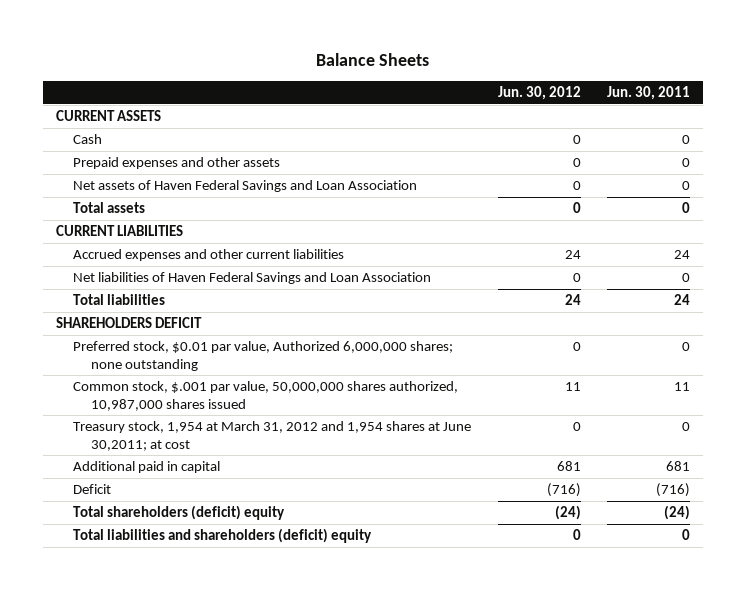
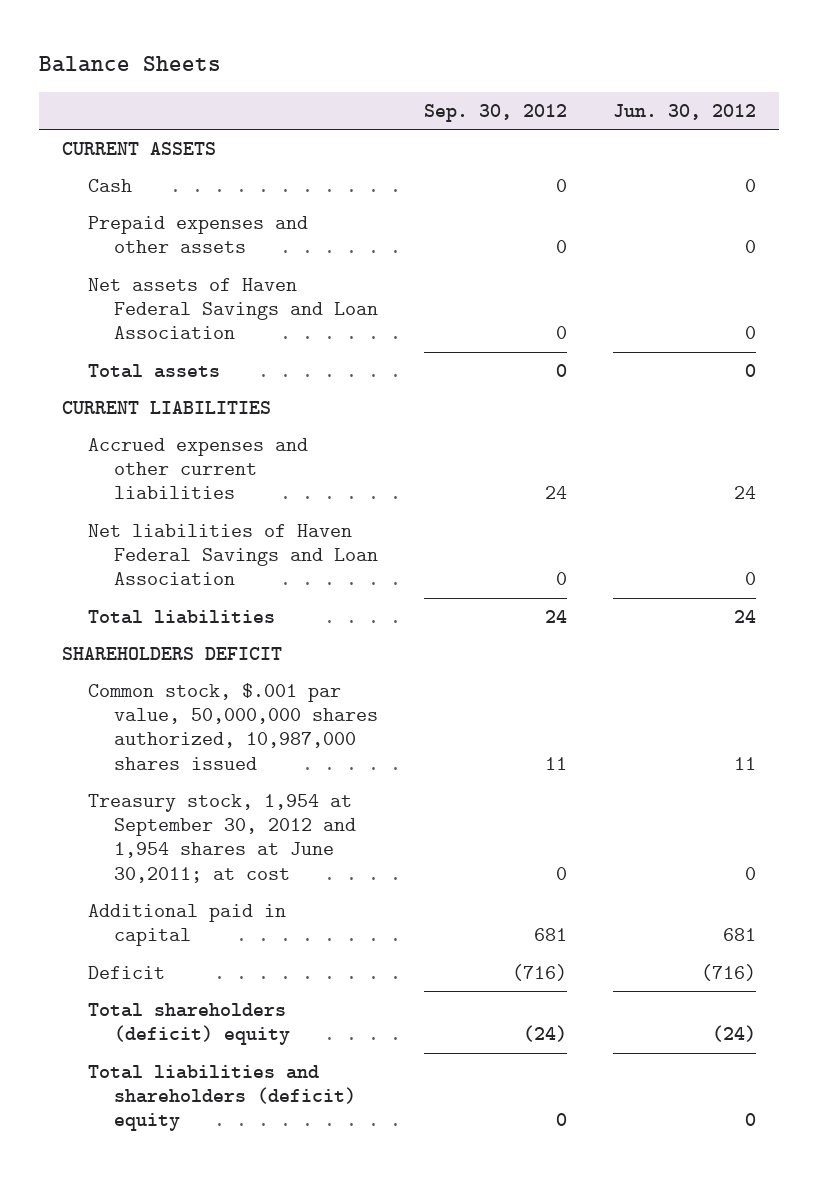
[606,86,690,101] Jun. 30, 2011 -> none
none -> [423,104,567,123] Sep. 30, 2012
[73,341,454,371] Preferred stock, $0.01 par value, Authorized 6,000,000 shares; none outstanding -> none
[73,421,472,451] Treasury stock, 1,954 at March 31, 2012 and 1,954 shares at June 30,2011; at cost -> [88,794,356,883] Treasury stock, 1,954 at September 30, 2012 and 1,954 shares at June 30,2011; at cost

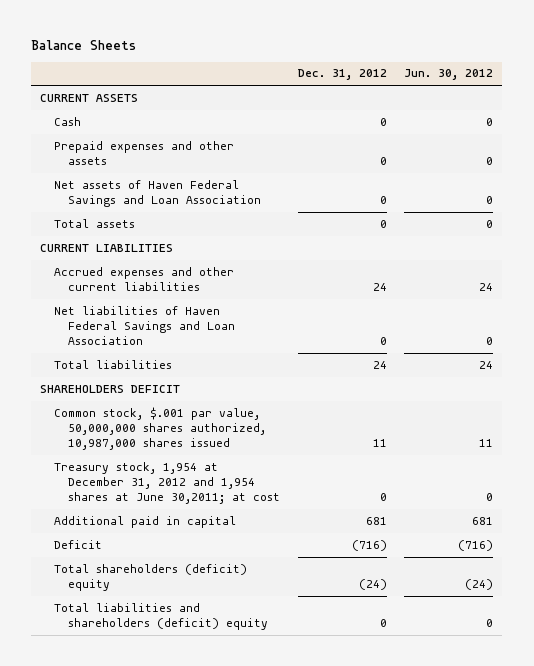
[423,104,567,123] Sep. 30, 2012 -> none
none -> [297,69,387,81] Dec. 31, 2012
[88,794,356,883] Treasury stock, 1,954 at September 30, 2012 and 1,954 shares at June 30,2011; at cost -> [53,461,280,504] Treasury stock, 1,954 at December 31, 2012 and 1,954 shares at June 30,2011; at cost

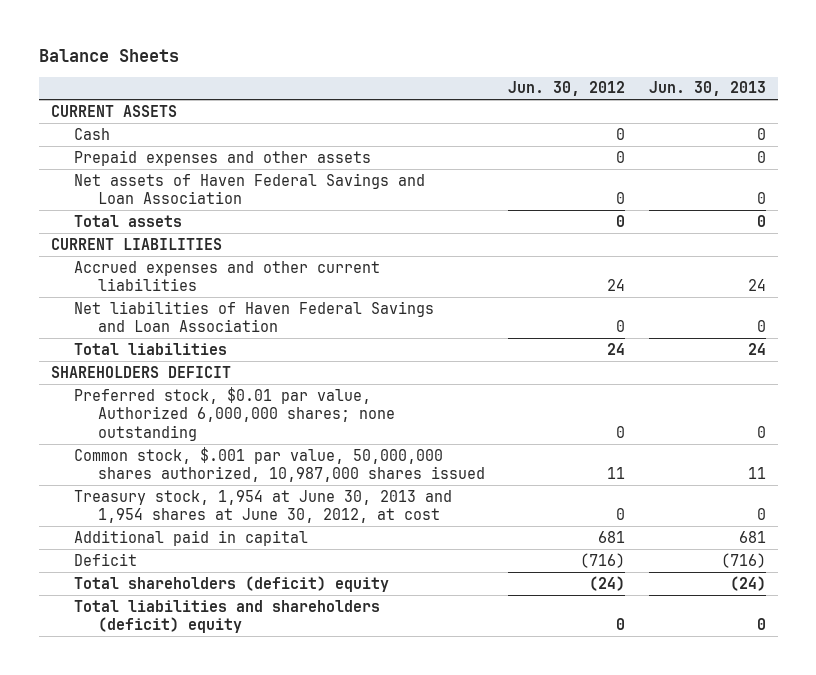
[297,69,387,81] Dec. 31, 2012 -> none
none -> [648,81,766,97] Jun. 30, 2013
none -> [74,386,395,441] Preferred stock, $0.01 par value, Authorized 6,000,000 shares; none outstanding
[53,461,280,504] Treasury stock, 1,954 at December 31, 2012 and 1,954 shares at June 30,2011; at cost -> [74,489,453,524] Treasury stock, 1,954 at June 30, 2013 and 1,954 shares at June 30, 2012, at cost

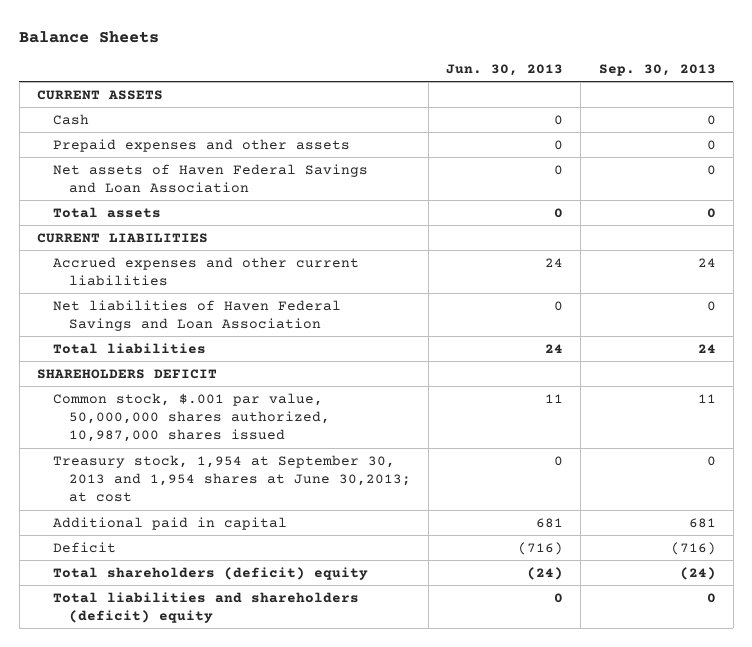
[508,81,626,97] Jun. 30, 2012 -> none
none -> [598,64,716,77] Sep. 30, 2013
[74,386,395,441] Preferred stock, $0.01 par value, Authorized 6,000,000 shares; none outstanding -> none
[74,489,453,524] Treasury stock, 1,954 at June 30, 2013 and 1,954 shares at June 30, 2012, at cost -> [52,454,411,503] Treasury stock, 1,954 at September 30, 2013 and 1,954 shares at June 30,2013; at cost

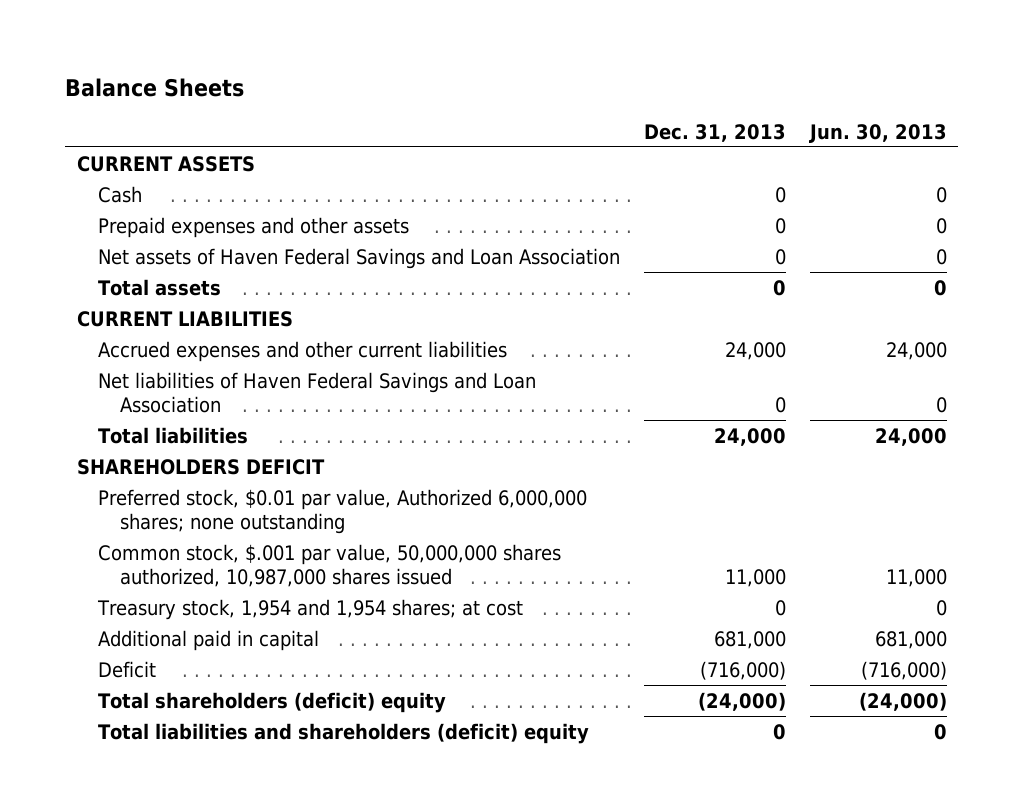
[598,64,716,77] Sep. 30, 2013 -> none
none -> [643,123,786,142] Dec. 31, 2013
[545,257,564,267] 24 -> [885,341,947,360] 24,000
[545,343,564,353] 24 -> [874,427,947,446] 24,000
none -> [98,488,588,535] Preferred stock, $0.01 par value, Authorized 6,000,000 shares; none outstanding
[545,393,564,403] 11 -> [885,569,947,588] 11,000
[52,454,411,503] Treasury stock, 1,954 at September 30, 2013 and 1,954 shares at June 30,2013; at cost -> [97,598,524,620] Treasury stock, 1,954 and 1,954 shares; at cost
[536,517,564,528] 681 -> [874,630,947,649] 681,000
[518,541,564,555] (716) -> [860,660,947,680] (716,000)
[527,566,564,580] (24) -> [858,691,947,711] (24,000)

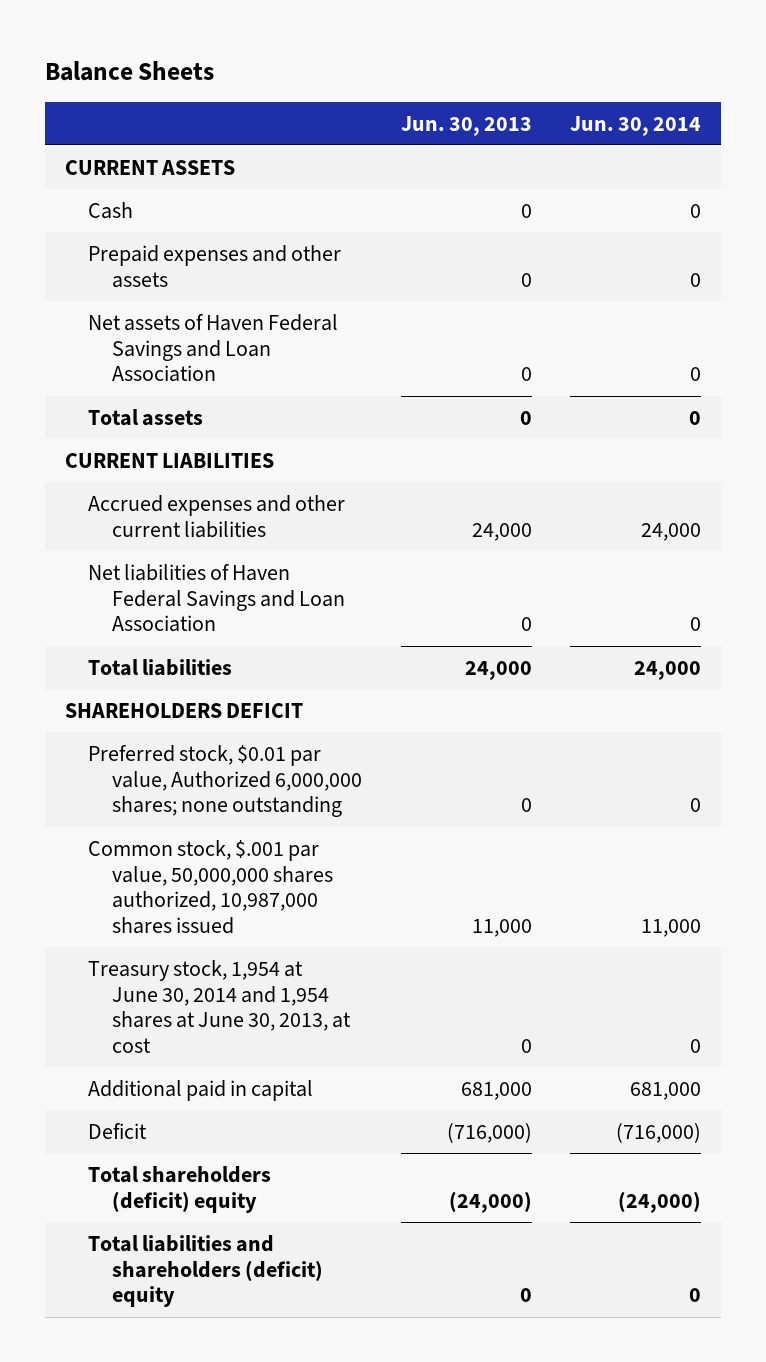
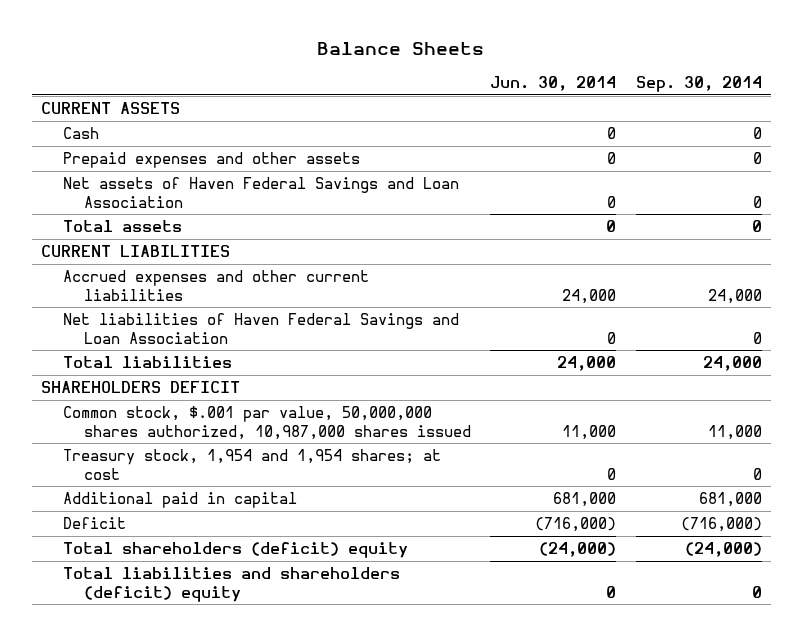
[400,115,532,136] Jun. 30, 2013 -> none
none -> [635,76,762,93] Sep. 30, 2014
[88,744,362,818] Preferred stock, $0.01 par value, Authorized 6,000,000 shares; none outstanding -> none
[88,959,351,1054] Treasury stock, 1,954 at June 30, 2014 and 1,954 shares at June 30, 2013, at cost -> [62,449,441,480] Treasury stock, 1,954 and 1,954 shares; at cost

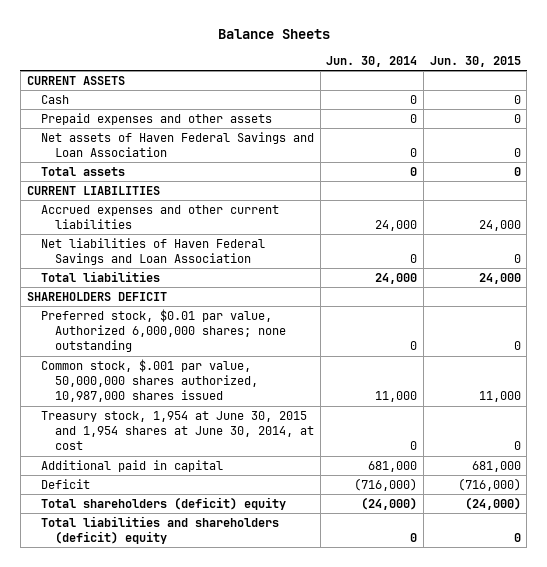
[635,76,762,93] Sep. 30, 2014 -> none
none -> [429,56,521,68] Jun. 30, 2015
none -> [40,308,286,353] Preferred stock, $0.01 par value, Authorized 6,000,000 shares; none outstanding
[62,449,441,480] Treasury stock, 1,954 and 1,954 shares; at cost -> [40,410,314,451] Treasury stock, 1,954 at June 30, 2015 and 1,954 shares at June 30, 2014, at cost

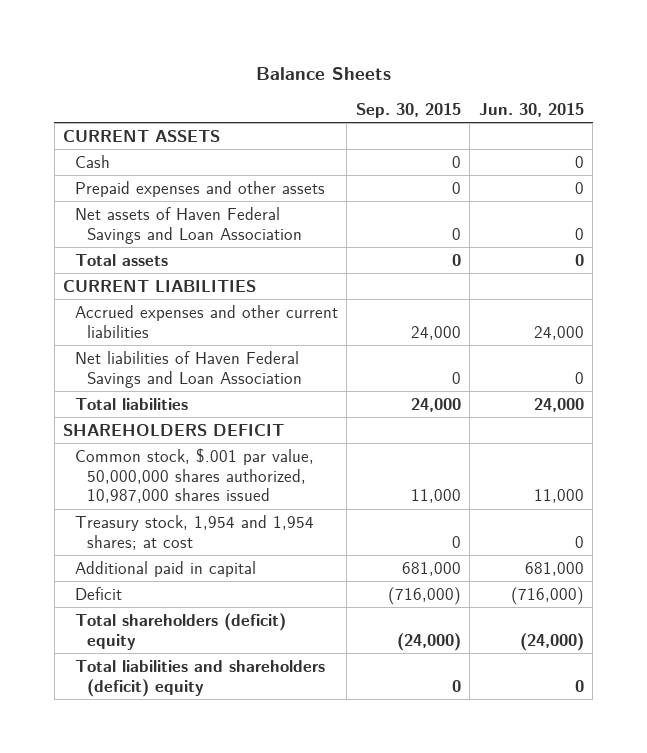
[326,56,418,68] Jun. 30, 2014 -> none
none -> [355,103,461,119] Sep. 30, 2015
[40,308,286,353] Preferred stock, $0.01 par value, Authorized 6,000,000 shares; none outstanding -> none
[40,410,314,451] Treasury stock, 1,954 at June 30, 2015 and 1,954 shares at June 30, 2014, at cost -> [74,514,314,550] Treasury stock, 1,954 and 1,954 shares; at cost

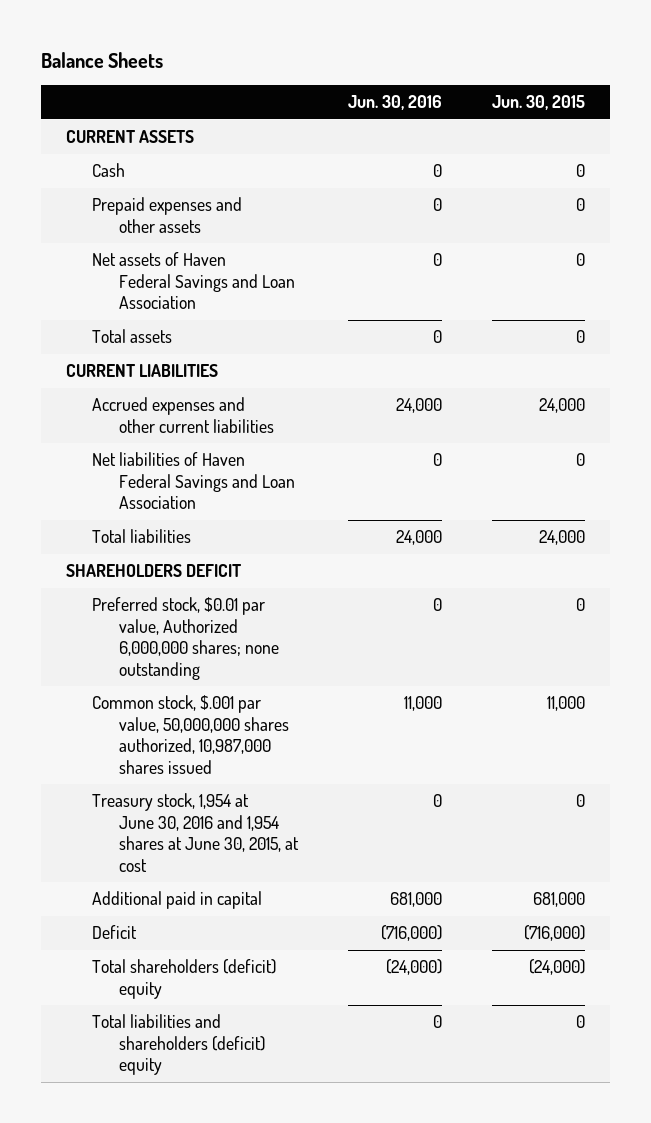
[355,103,461,119] Sep. 30, 2015 -> none
none -> [348,95,443,111] Jun. 30, 2016
none -> [92,597,279,681] Preferred stock, $0.01 par value, Authorized 6,000,000 shares; none outstanding
[74,514,314,550] Treasury stock, 1,954 and 1,954 shares; at cost -> [92,793,299,873] Treasury stock, 1,954 at June 30, 2016 and 1,954 shares at June 30, 2015, at cost

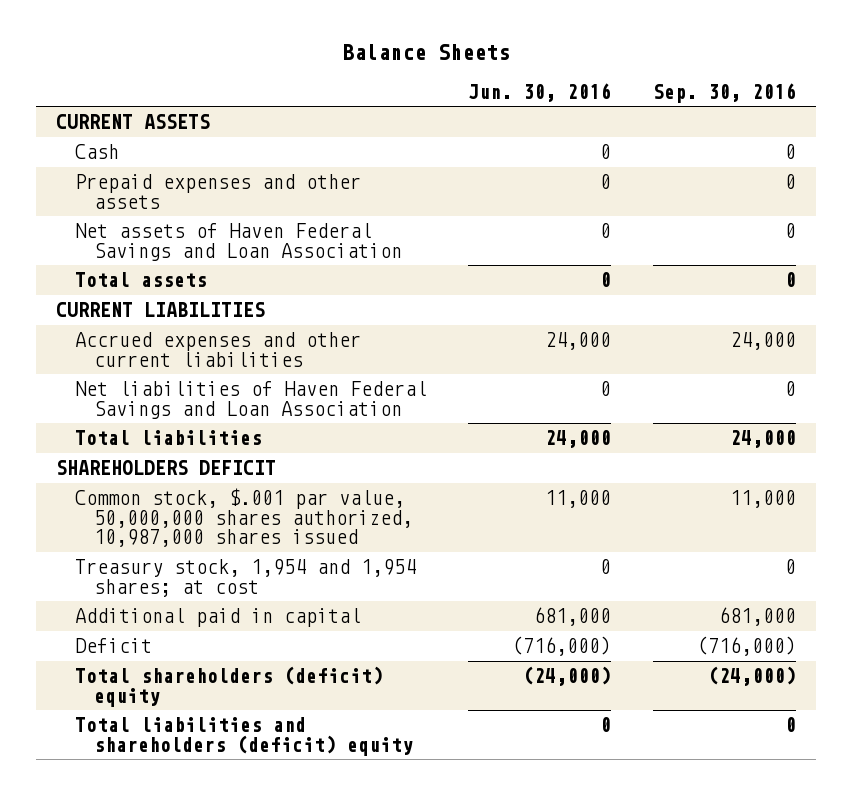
[492,95,586,111] Jun. 30, 2015 -> none
none -> [652,82,796,103] Sep. 30, 2016
[92,597,279,681] Preferred stock, $0.01 par value, Authorized 6,000,000 shares; none outstanding -> none
[92,793,299,873] Treasury stock, 1,954 at June 30, 2016 and 1,954 shares at June 30, 2015, at cost -> [75,559,417,597] Treasury stock, 1,954 and 1,954 shares; at cost

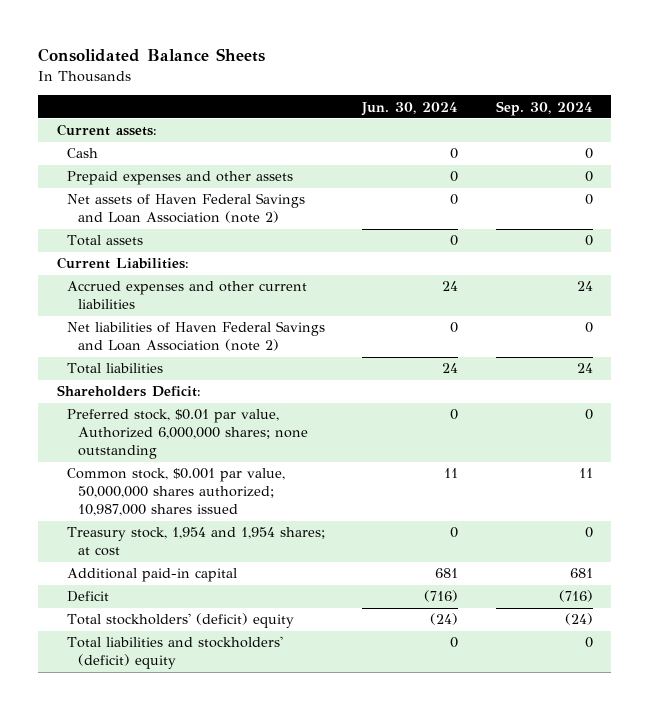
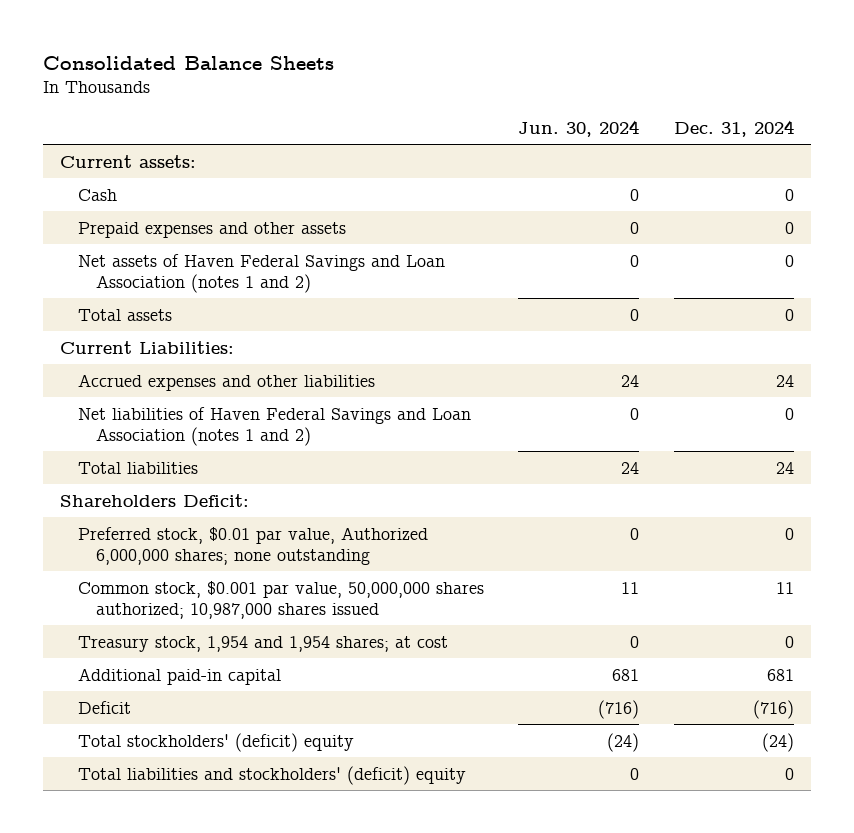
[495,100,593,116] Sep. 30, 2024 -> none
none -> [673,119,794,137] Dec. 31, 2024
[67,193,306,224] Net assets of Haven Federal Savings and Loan Association (note 2) -> [78,253,446,293] Net assets of Haven Federal Savings and Loan Association (notes 1 and 2)
[67,281,308,310] Accrued expenses and other current liabilities -> [78,373,376,391] Accrued expenses and other liabilities
[67,321,326,352] Net liabilities of Haven Federal Savings and Loan Association (note 2) -> [78,406,472,446] Net liabilities of Haven Federal Savings and Loan Association (notes 1 and 2)

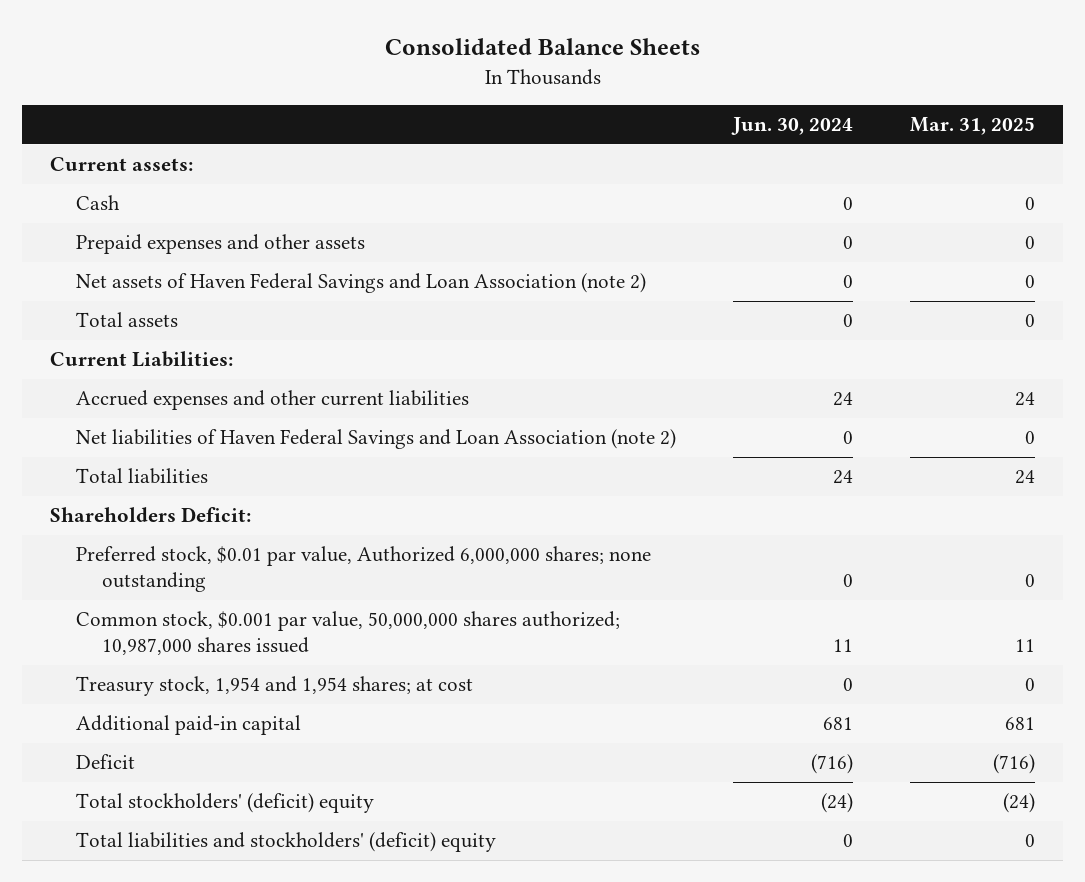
[673,119,794,137] Dec. 31, 2024 -> none
none -> [909,117,1035,136] Mar. 31, 2025
[78,253,446,293] Net assets of Haven Federal Savings and Loan Association (notes 1 and 2) -> [76,273,647,294] Net assets of Haven Federal Savings and Loan Association (note 2)
[78,373,376,391] Accrued expenses and other liabilities -> [76,390,470,411] Accrued expenses and other current liabilities
[78,406,472,446] Net liabilities of Haven Federal Savings and Loan Association (notes 1 and 2) -> [76,429,677,450] Net liabilities of Haven Federal Savings and Loan Association (note 2)

